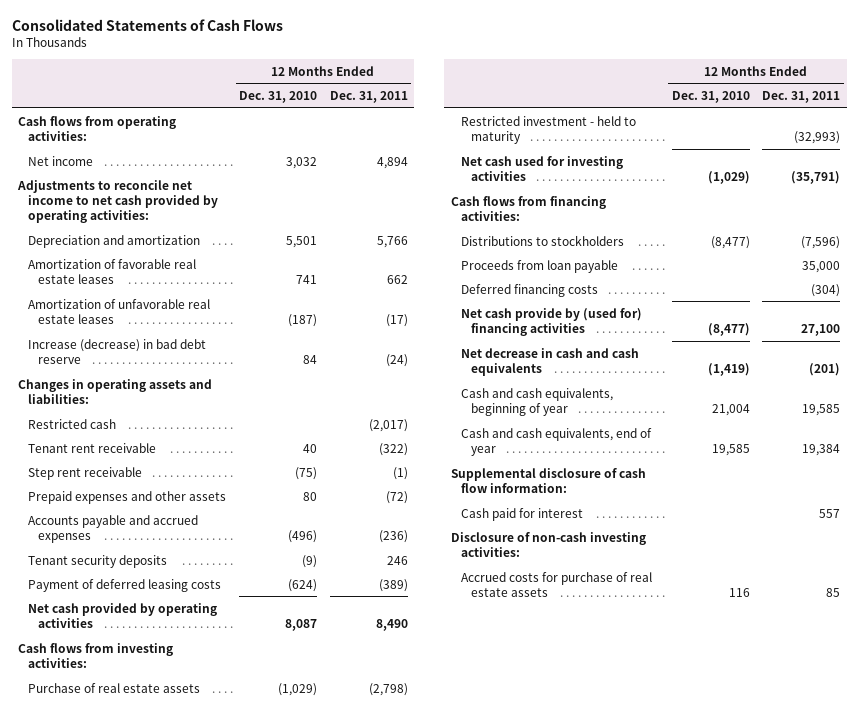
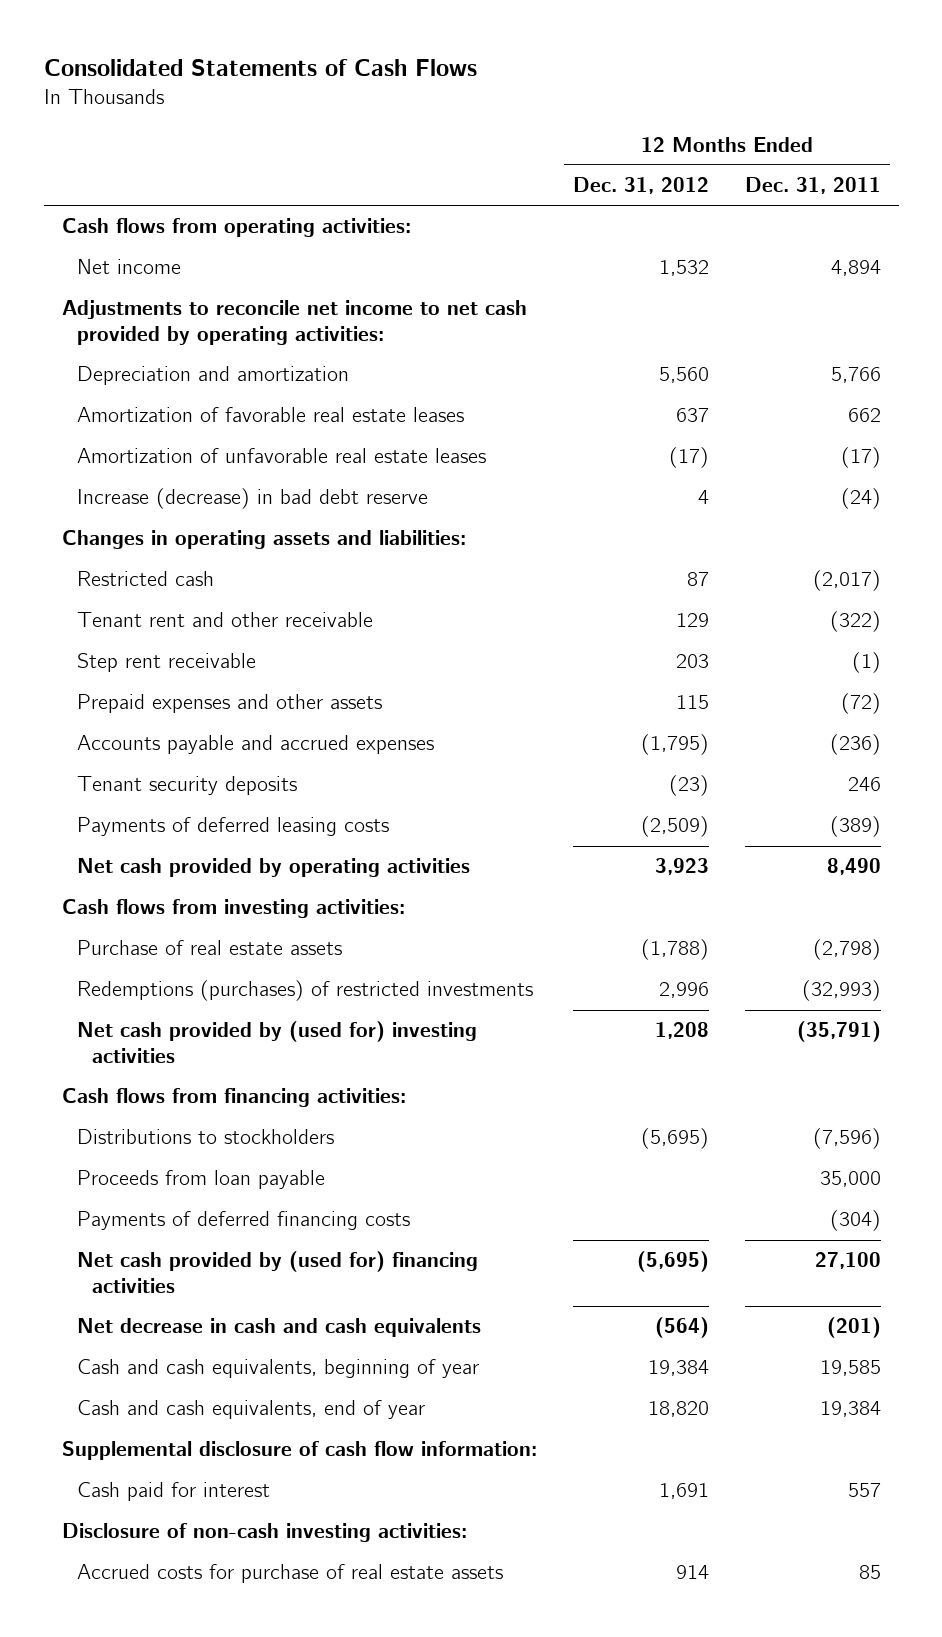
[239,91,318,104] Dec. 31, 2010 -> none
none -> [572,177,709,195] Dec. 31, 2012
[28,442,157,453] Tenant rent receivable -> [77,612,374,628] Tenant rent and other receivable
[28,578,222,592] Payment of deferred leasing costs -> [77,817,390,837] Payments of deferred leasing costs
[460,115,636,144] Restricted investment - held to maturity -> [77,980,534,1002] Redemptions (purchases) of restricted investments
[460,155,623,181] Net cash used for investing activities -> [77,1021,478,1063] Net cash provided by (used for) investing activities
[460,283,598,297] Deferred financing costs -> [77,1211,411,1231] Payments of deferred financing costs
[460,307,642,336] Net cash provide by (used for) financing activities -> [77,1251,479,1293] Net cash provided by (used for) financing activities

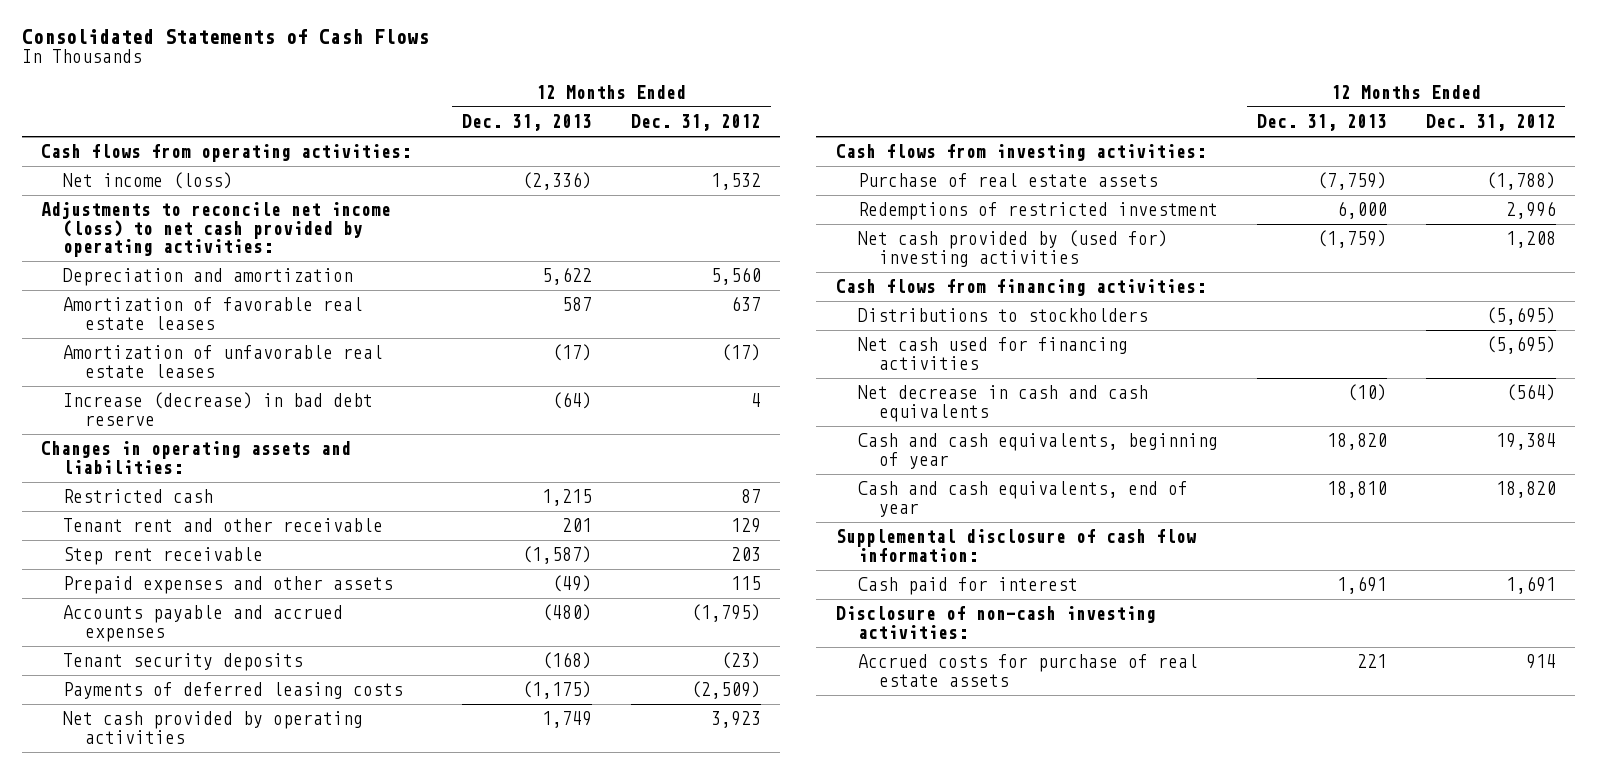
[744,177,881,195] Dec. 31, 2011 -> none
none -> [461,114,592,132] Dec. 31, 2013
[77,259,182,275] Net income -> [62,172,233,190] Net income (loss)
[61,300,527,345] Adjustments to reconcile net income to net cash provided by operating activities: -> [41,202,392,258] Adjustments to reconcile net income (loss) to net cash provided by operating activities:
[77,980,534,1002] Redemptions (purchases) of restricted investments -> [857,202,1218,221] Redemptions of restricted investment
[77,1170,326,1190] Proceeds from loan payable -> none
[77,1211,411,1231] Payments of deferred financing costs -> none
[77,1251,479,1293] Net cash provided by (used for) financing activities -> [857,337,1128,370] Net cash used for financing activities

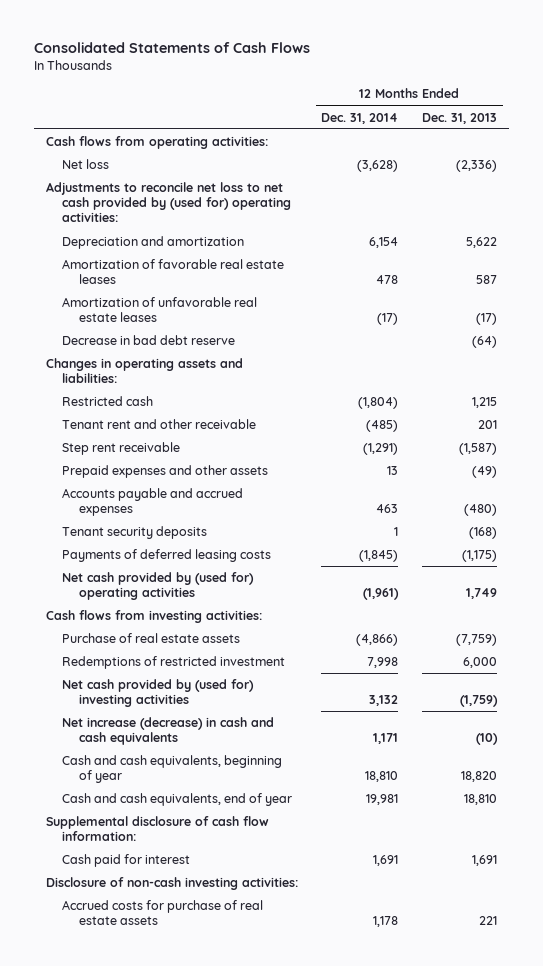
[630,114,761,132] Dec. 31, 2012 -> none
none -> [321,112,399,124] Dec. 31, 2014
[62,172,233,190] Net income (loss) -> [62,159,110,170] Net loss
[41,202,392,258] Adjustments to reconcile net income (loss) to net cash provided by operating activities: -> [45,182,292,223] Adjustments to reconcile net loss to net cash provided by (used for) operating activities:
[62,392,373,426] Increase (decrease) in bad debt reserve -> [62,335,236,346] Decrease in bad debt reserve
[62,711,363,744] Net cash provided by operating activities -> [62,572,255,601] Net cash provided by (used for) operating activities
[835,279,1206,297] Cash flows from financing activities: -> none
[857,308,1148,323] Distributions to stockholders -> none
[857,337,1128,370] Net cash used for financing activities -> none
[857,385,1148,422] Net decrease in cash and cash equivalents -> [62,717,275,746] Net increase (decrease) in cash and cash equivalents

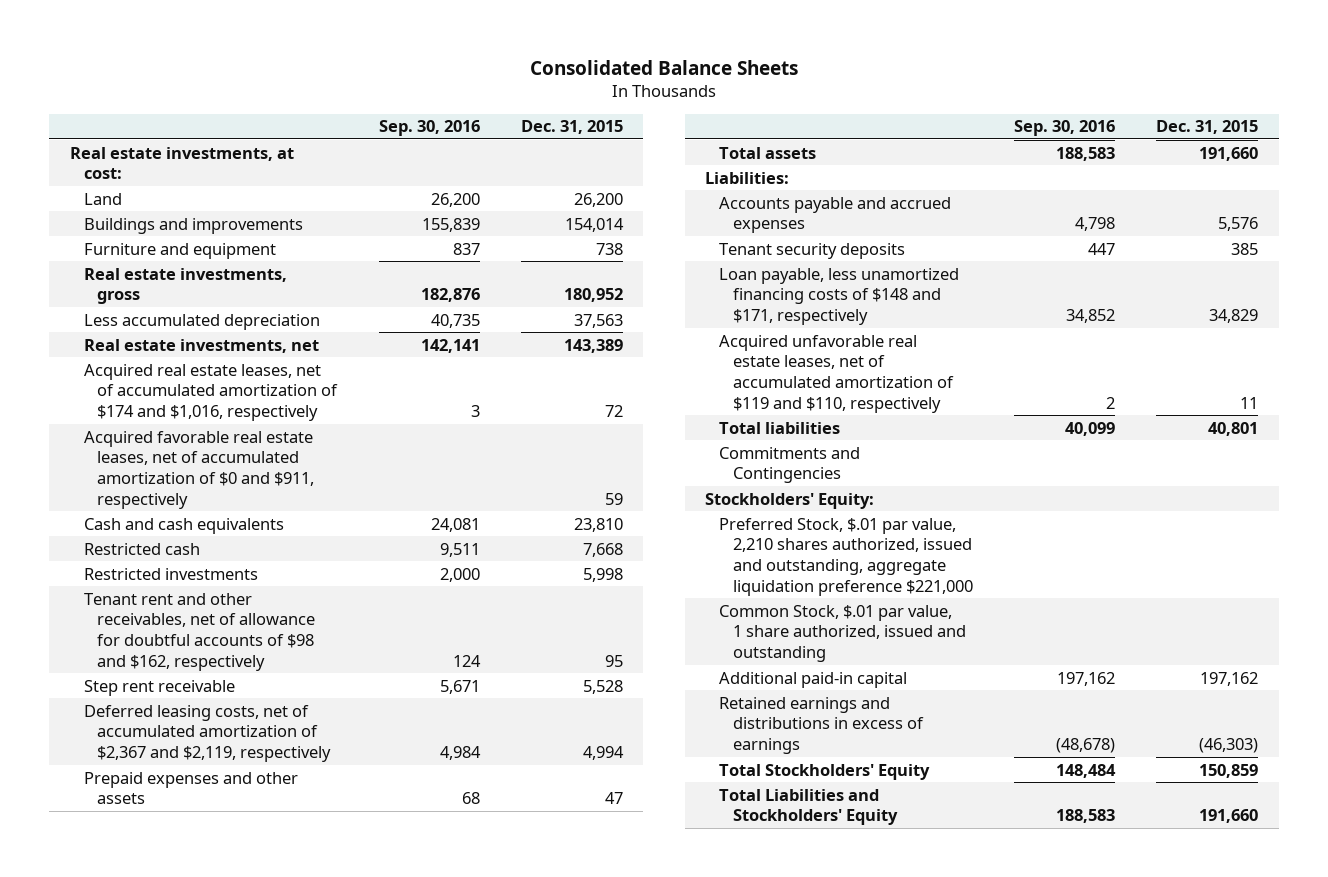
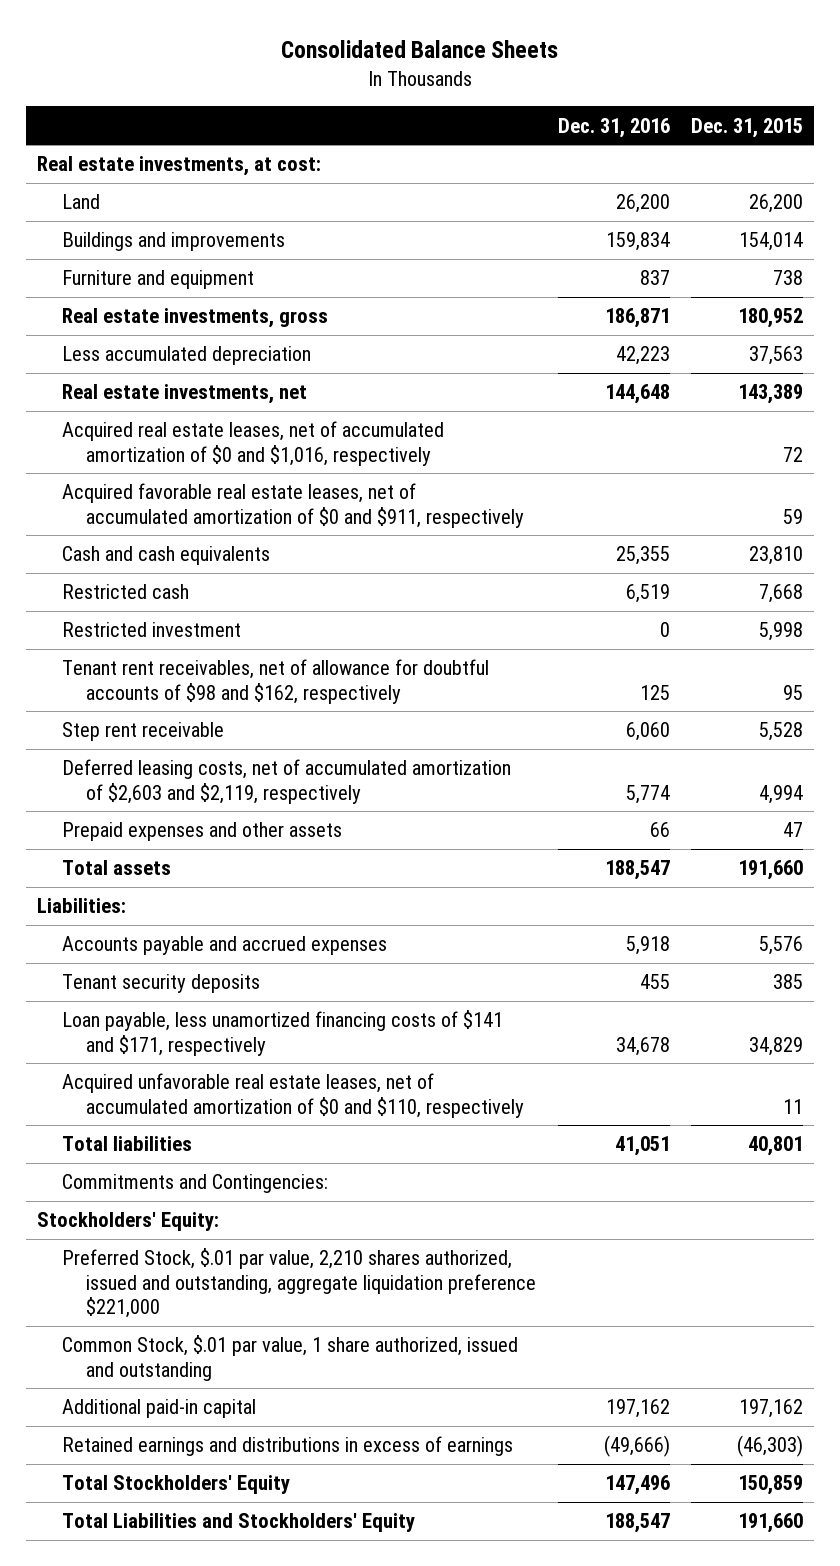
[378,120,480,137] Sep. 30, 2016 -> none
none -> [557,117,670,138] Dec. 31, 2016
[83,363,339,421] Acquired real estate leases, net of accumulated amortization of $174 and $1,016, respectively -> [61,421,444,466] Acquired real estate leases, net of accumulated amortization of $0 and $1,016, respectively
[83,567,258,580] Restricted investments -> [61,622,241,638] Restricted investment
[83,592,316,671] Tenant rent and other receivables, net of allowance for doubtful accounts of $98 and $162, respectively -> [61,659,489,704] Tenant rent receivables, net of allowance for doubtful accounts of $98 and $162, respectively
[83,704,332,762] Deferred leasing costs, net of accumulated amortization of $2,367 and $2,119, respectively -> [61,759,511,804] Deferred leasing costs, net of accumulated amortization of $2,603 and $2,119, respectively
[718,267,959,325] Loan payable, less unamortized financing costs of $148 and $171, respectively -> [61,1010,503,1056] Loan payable, less unamortized financing costs of $141 and $171, respectively
[718,334,954,413] Acquired unfavorable real estate leases, net of accumulated amortization of $119 and $110, respectively -> [61,1073,525,1118] Acquired unfavorable real estate leases, net of accumulated amortization of $0 and $110, respectively
[718,446,860,484] Commitments and Contingencies -> [61,1174,328,1194] Commitments and Contingencies:

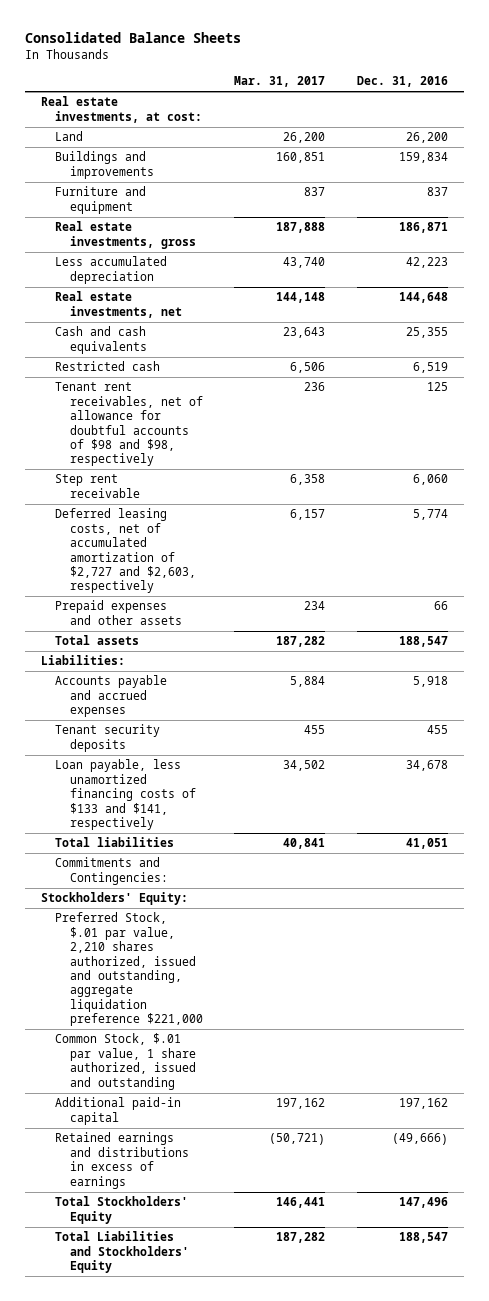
[691,117,804,138] Dec. 31, 2015 -> none
none -> [234,76,326,88] Mar. 31, 2017
[61,421,444,466] Acquired real estate leases, net of accumulated amortization of $0 and $1,016, respectively -> none
[61,483,525,528] Acquired favorable real estate leases, net of accumulated amortization of $0 and $911, respectively -> none
[61,622,241,638] Restricted investment -> none
[61,659,489,704] Tenant rent receivables, net of allowance for doubtful accounts of $98 and $162, respectively -> [55,382,203,467] Tenant rent receivables, net of allowance for doubtful accounts of $98 and $98, respectively
[61,759,511,804] Deferred leasing costs, net of accumulated amortization of $2,603 and $2,119, respectively -> [55,508,196,594] Deferred leasing costs, net of accumulated amortization of $2,727 and $2,603, respectively
[61,1073,525,1118] Acquired unfavorable real estate leases, net of accumulated amortization of $0 and $110, respectively -> none
[61,1010,503,1056] Loan payable, less unamortized financing costs of $141 and $171, respectively -> [55,759,196,830] Loan payable, less unamortized financing costs of $133 and $141, respectively

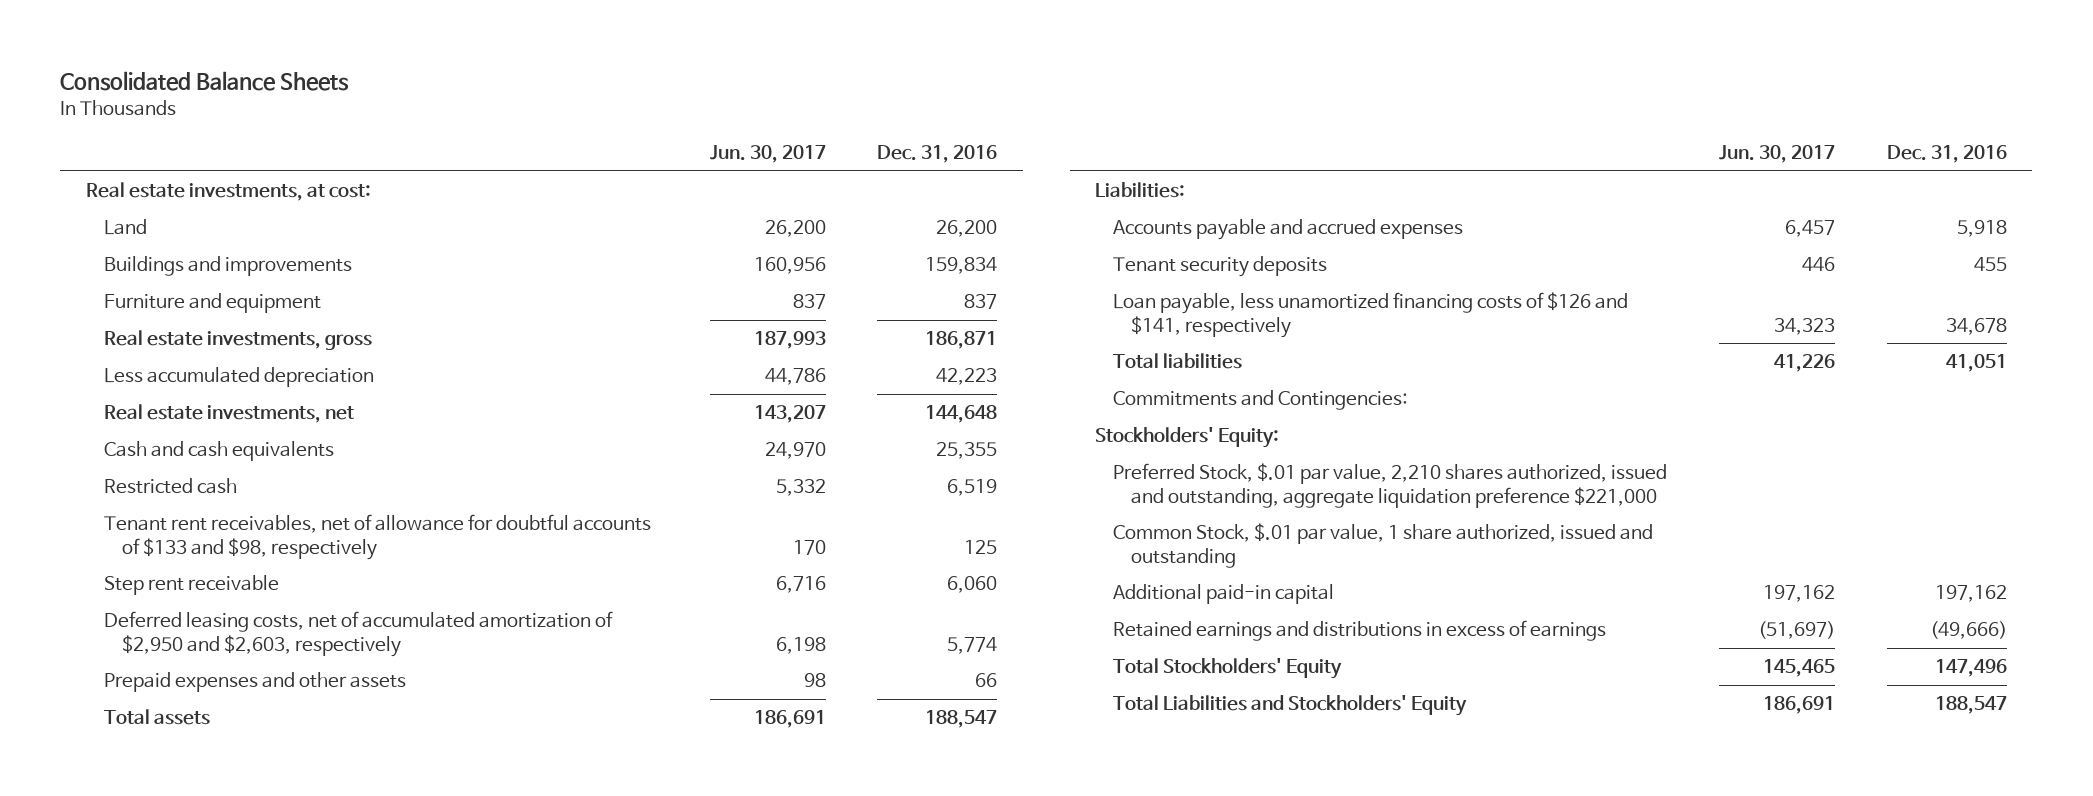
[234,76,326,88] Mar. 31, 2017 -> none
none -> [709,144,826,163] Jun. 30, 2017
[55,382,203,467] Tenant rent receivables, net of allowance for doubtful accounts of $98 and $98, respectively -> [104,514,652,560] Tenant rent receivables, net of allowance for doubtful accounts of $133 and $98, respectively
[55,508,196,594] Deferred leasing costs, net of accumulated amortization of $2,727 and $2,603, respectively -> [104,611,614,657] Deferred leasing costs, net of accumulated amortization of $2,950 and $2,603, respectively
[55,759,196,830] Loan payable, less unamortized financing costs of $133 and $141, respectively -> [1113,292,1629,338] Loan payable, less unamortized financing costs of $126 and $141, respectively

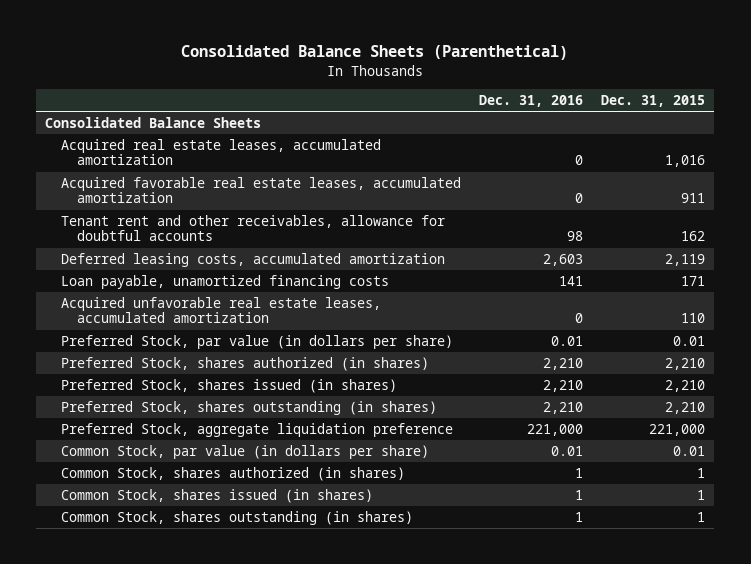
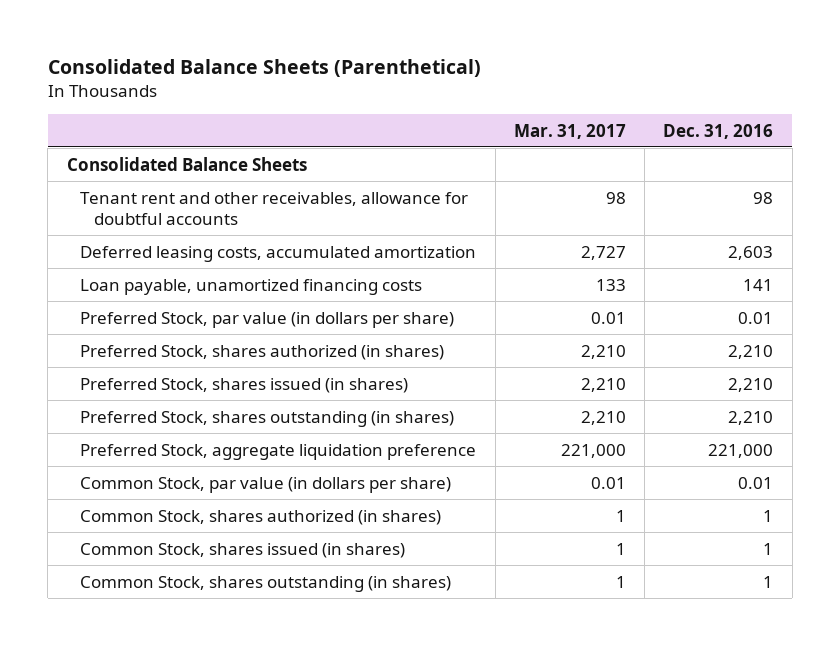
[601,95,706,108] Dec. 31, 2015 -> none
none -> [513,123,626,139] Mar. 31, 2017
[61,138,382,166] Acquired real estate leases, accumulated amortization -> none
[61,176,462,204] Acquired favorable real estate leases, accumulated amortization -> none
[61,296,382,324] Acquired unfavorable real estate leases, accumulated amortization -> none

